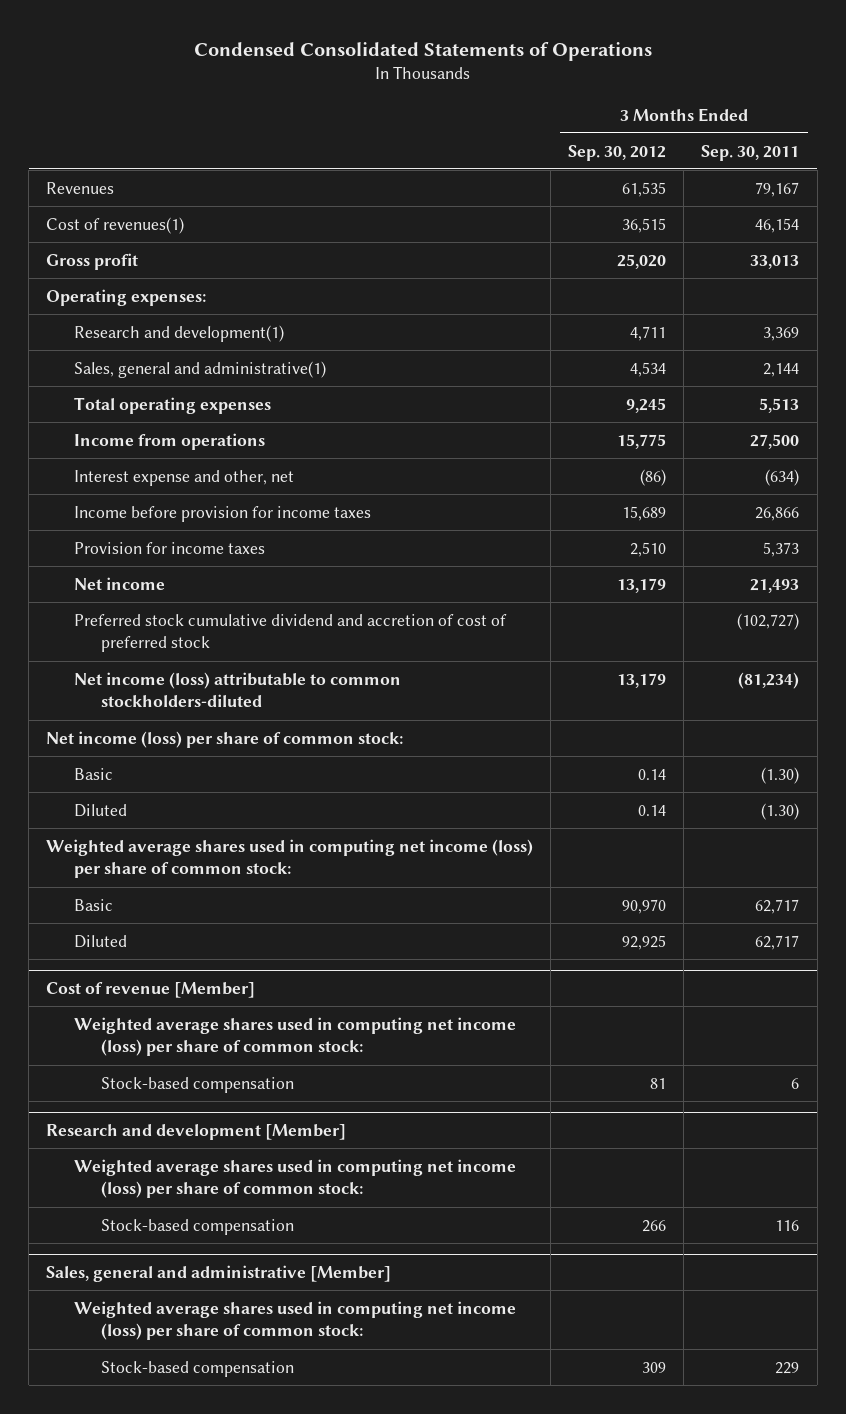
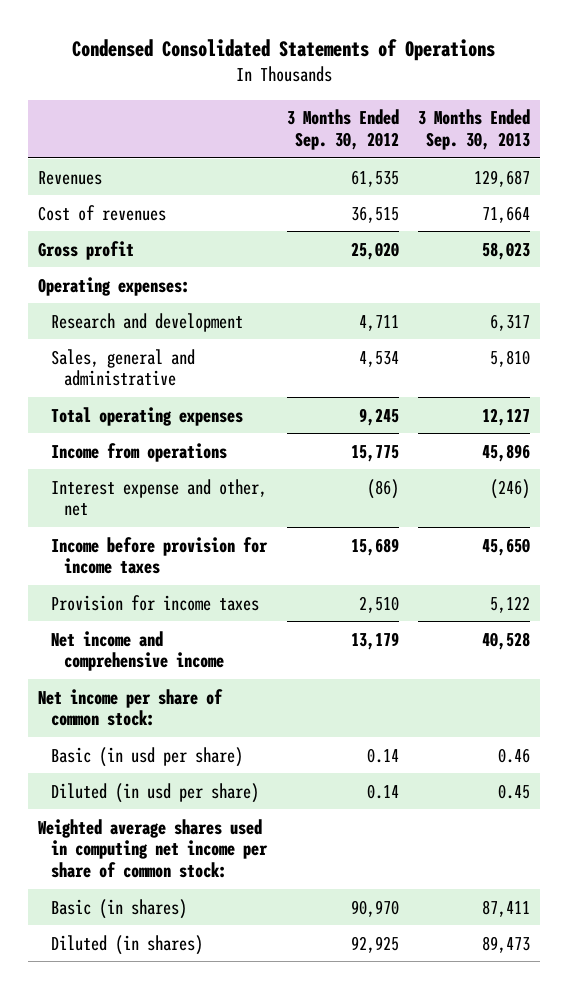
[701,144,800,161] Sep. 30, 2011 -> none
none -> [418,109,531,151] 3 Months Ended Sep. 30, 2013
[46,216,185,234] Cost of revenues(1) -> [37,204,166,221] Cost of revenues
[73,324,284,342] Research and development(1) -> [50,312,243,332] Research and development
[73,360,326,378] Sales, general and administrative(1) -> [50,348,195,387] Sales, general and administrative
[73,613,507,653] Preferred stock cumulative dividend and accretion of cost of preferred stock -> none
[73,671,401,708] Net income (loss) attributable to common stockholders-diluted -> none
[46,981,256,998] Cost of revenue [Member] -> none
[73,1016,516,1057] Weighted average shares used in computing net income (loss) per share of common stock: -> none
[101,1076,295,1093] Stock-based compensation -> none
[46,1123,347,1140] Research and development [Member] -> none
[73,1158,516,1199] Weighted average shares used in computing net income (loss) per share of common stock: -> none
[101,1218,295,1235] Stock-based compensation -> none
[46,1264,392,1282] Sales, general and administrative [Member] -> none
[73,1300,516,1341] Weighted average shares used in computing net income (loss) per share of common stock: -> none
[101,1360,295,1377] Stock-based compensation -> none
[73,576,165,590] Net income -> [50,630,225,672] Net income and comprehensive income
[46,730,404,748] Net income (loss) per share of common stock: -> [37,688,223,727] Net income per share of common stock:
[73,767,113,780] Basic -> [50,746,243,767] Basic (in usd per share)
[73,803,127,817] Diluted -> [50,782,259,803] Diluted (in usd per share)
[46,838,534,879] Weighted average shares used in computing net income (loss) per share of common stock: -> [37,818,268,879] Weighted average shares used in computing net income per share of common stock:
[73,898,113,911] Basic -> [50,898,187,919] Basic (in shares)
[73,934,127,948] Diluted -> [50,934,203,955] Diluted (in shares)

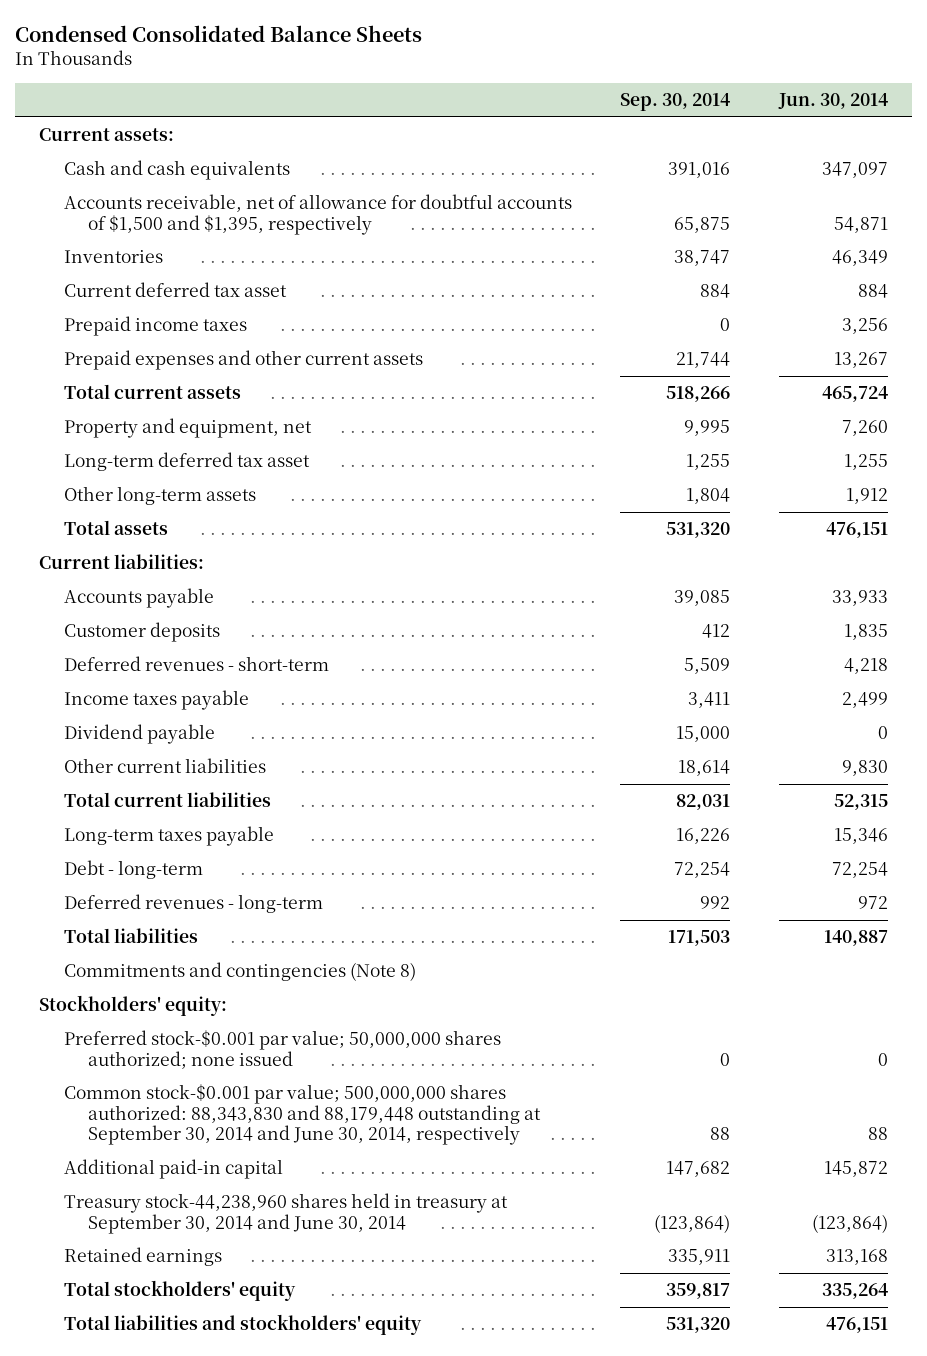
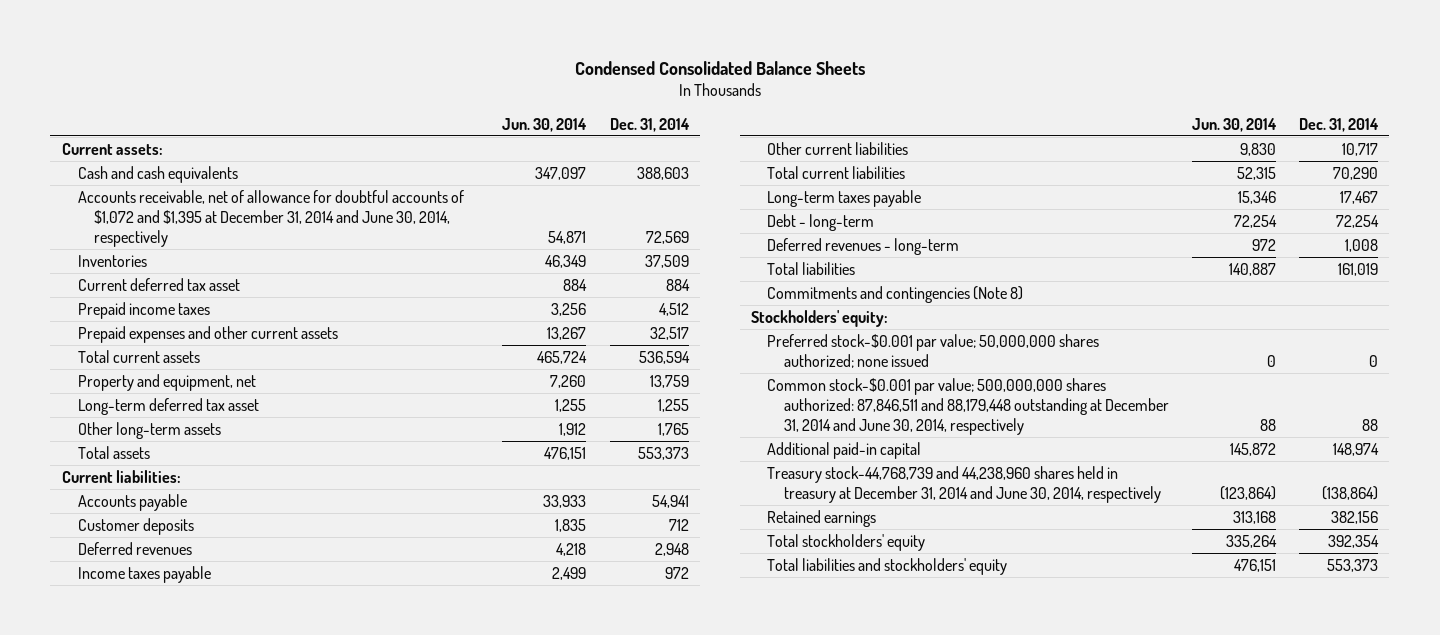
[620,93,731,112] Sep. 30, 2014 -> none
none -> [609,117,690,132] Dec. 31, 2014
[63,194,572,235] Accounts receivable, net of allowance for doubtful accounts of $1,500 and $1,395, respectively -> [78,189,465,247] Accounts receivable, net of allowance for doubtful accounts of $1,072 and $1,395 at December 31, 2014 and June 30, 2014, respectively
[63,656,329,672] Deferred revenues - short-term -> [78,541,193,555] Deferred revenues
[63,724,215,745] Dividend payable -> none
[63,1084,542,1146] Common stock-$0.001 par value; 500,000,000 shares authorized: 88,343,830 and 88,179,448 outstanding at September 30, 2014 and June 30, 2014, respectively -> [767,377,1169,435] Common stock-$0.001 par value; 500,000,000 shares authorized: 87,846,511 and 88,179,448 outstanding at December 31, 2014 and June 30, 2014, respectively
[63,1193,508,1234] Treasury stock-44,238,960 shares held in treasury at September 30, 2014 and June 30, 2014 -> [767,465,1161,503] Treasury stock-44,768,739 and 44,238,960 shares held in treasury at December 31, 2014 and June 30, 2014, respectively

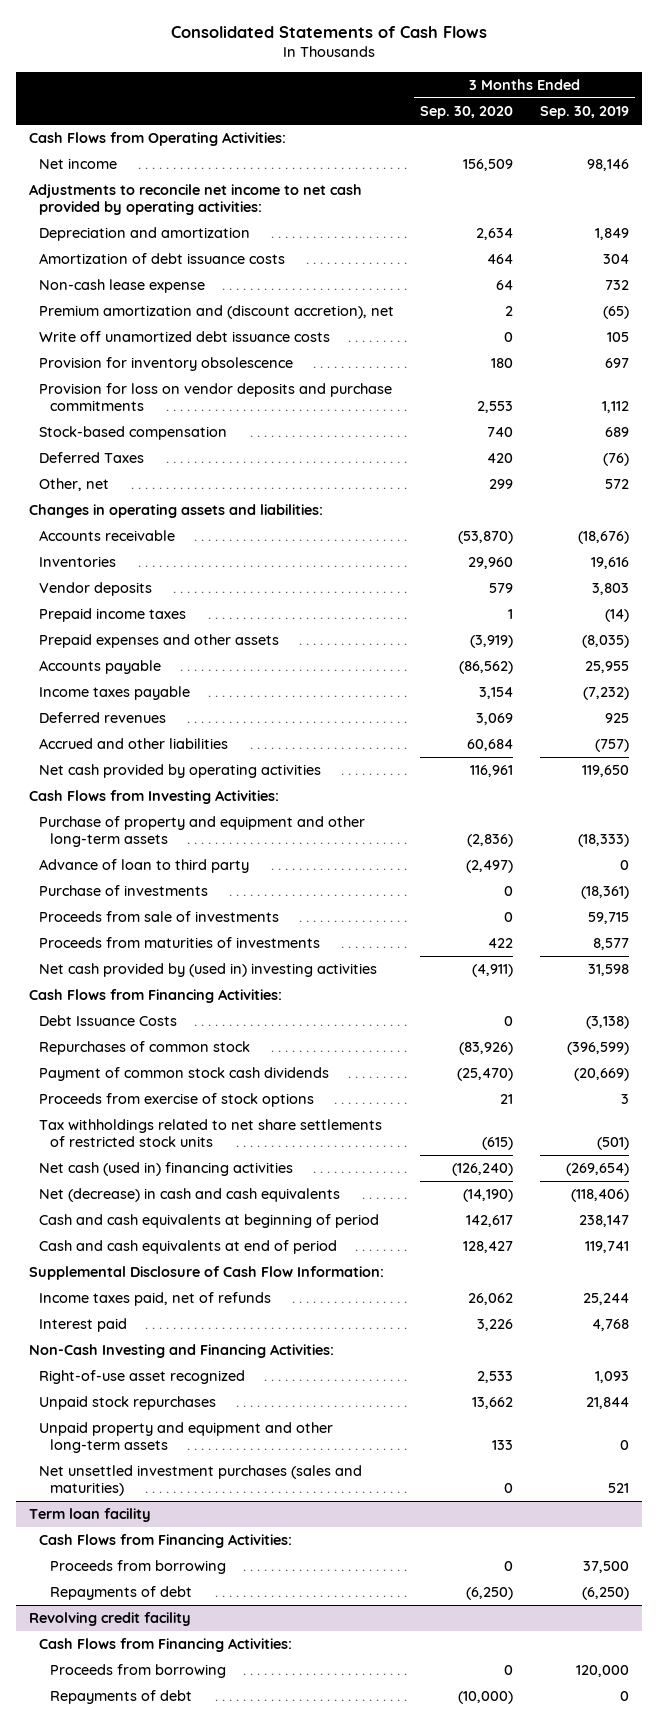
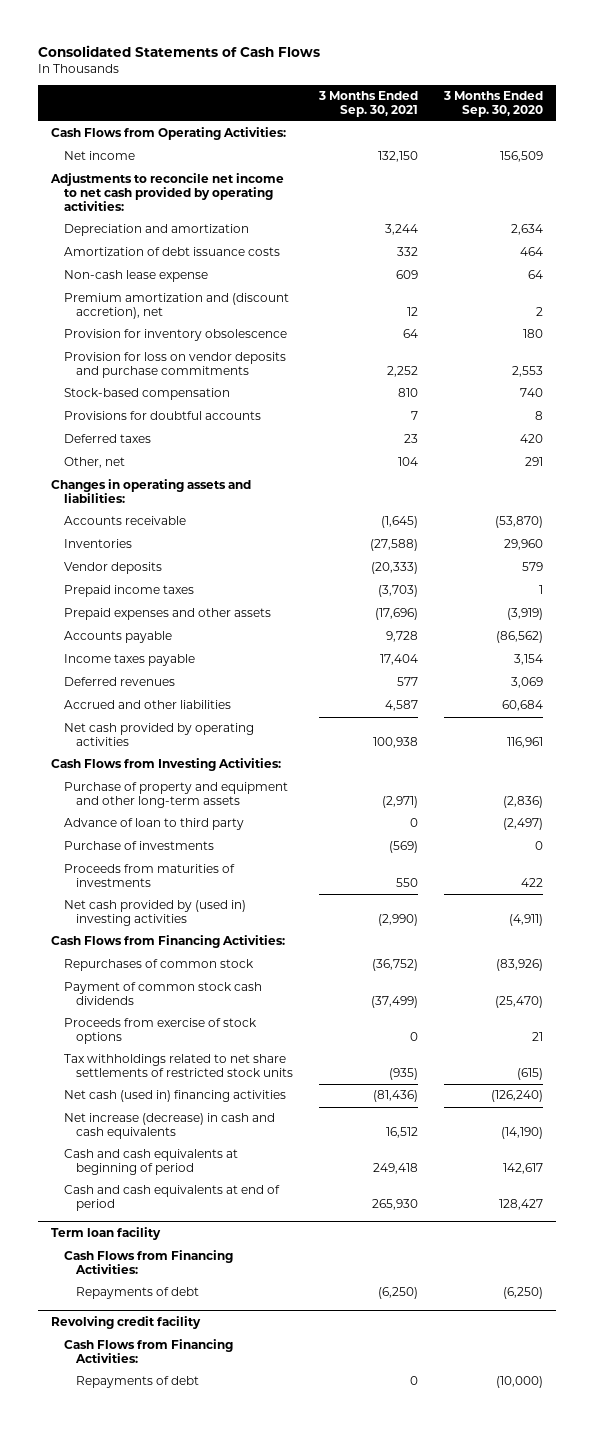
[539,106,629,120] Sep. 30, 2019 -> none
none -> [317,90,418,117] 3 Months Ended Sep. 30, 2021
[39,331,331,343] Write off unamortized debt issuance costs -> none
none -> [63,411,261,421] Provisions for doubtful accounts
[39,452,145,464] Deferred Taxes -> [63,434,151,444] Deferred taxes
[489,479,514,490] 299 -> [524,457,543,467] 291
[39,911,280,923] Proceeds from sale of investments -> none
[39,1015,178,1027] Debt Issuance Costs -> none
[39,1188,341,1203] Net (decrease) in cash and cash equivalents -> [63,1113,275,1140] Net increase (decrease) in cash and cash equivalents
[28,1266,384,1281] Supplemental Disclosure of Cash Flow Information: -> none
[39,1292,272,1307] Income taxes paid, net of refunds -> none
[39,1318,128,1333] Interest paid -> none
[28,1344,334,1359] Non-Cash Investing and Financing Activities: -> none
[39,1370,246,1385] Right-of-use asset recognized -> none
[39,1396,217,1411] Unpaid stock repurchases -> none
[39,1422,334,1454] Unpaid property and equipment and other long-term assets -> none
[39,1465,363,1497] Net unsettled investment purchases (sales and maturities) -> none
[50,1560,227,1575] Proceeds from borrowing -> none
[50,1664,227,1679] Proceeds from borrowing -> none

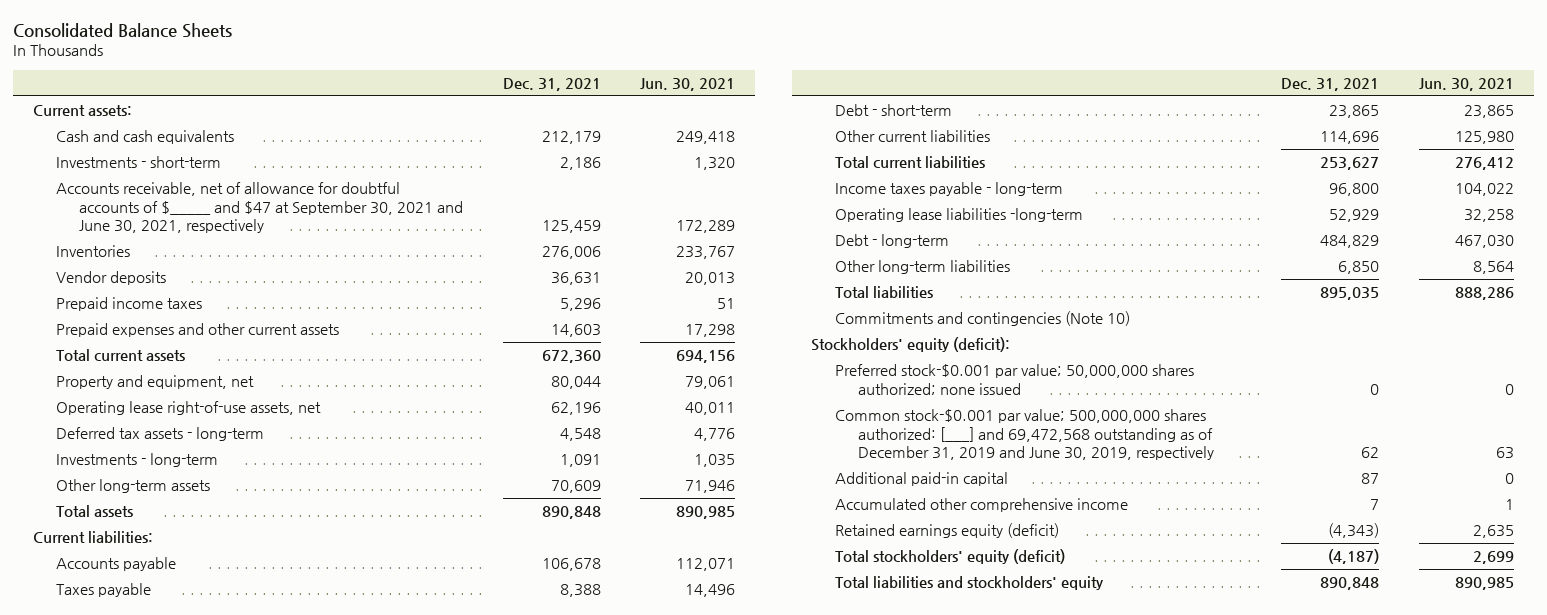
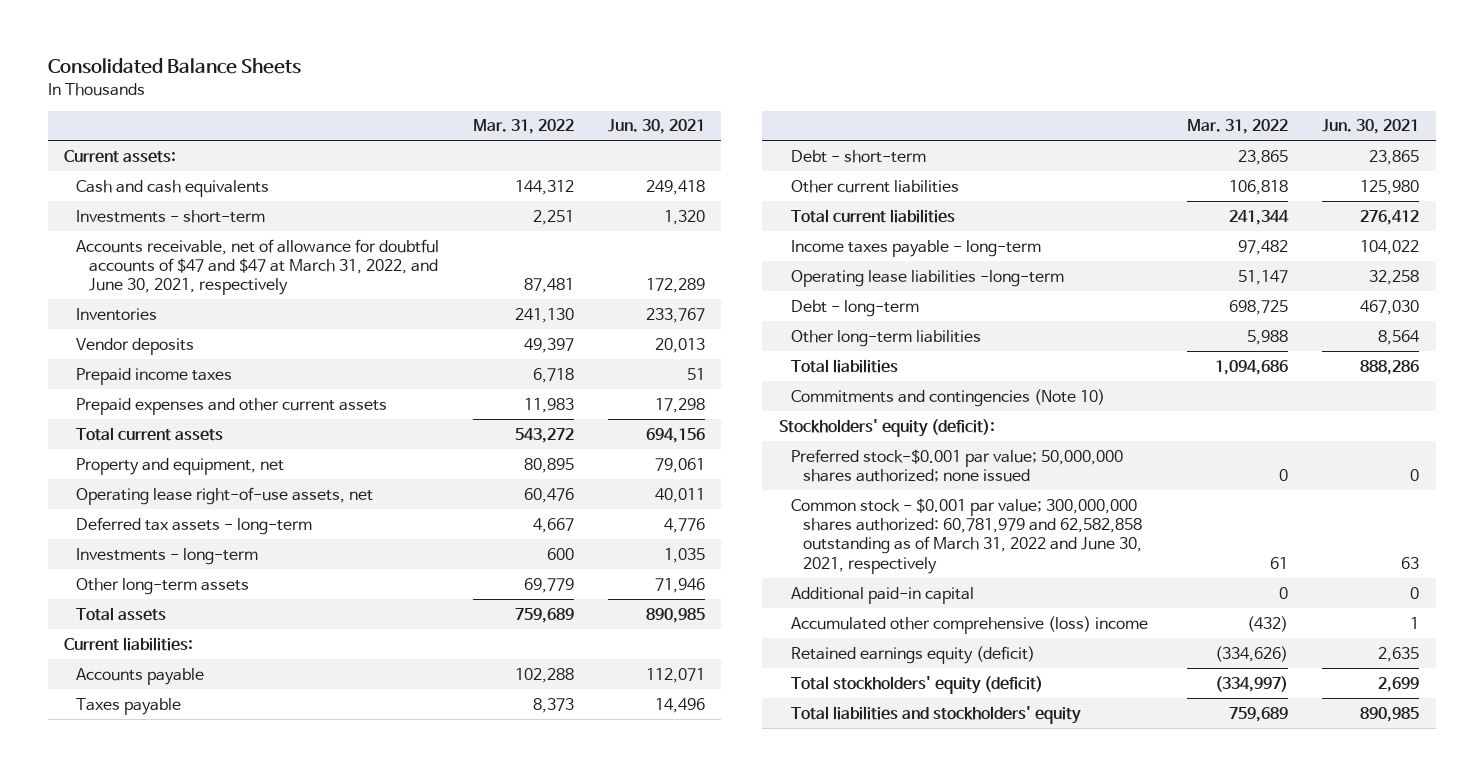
[502,77,601,91] Dec. 31, 2021 -> none
none -> [473,119,575,135] Mar. 31, 2022
[55,182,464,234] Accounts receivable, net of allowance for doubtful accounts of $_____ and $47 at September 30, 2021 and June 30, 2021, respectively -> [76,238,440,296] Accounts receivable, net of allowance for doubtful accounts of $47 and $47 at March 31, 2022, and June 30, 2021, respectively
[834,409,1214,461] Common stock-$0.001 par value; 500,000,000 shares authorized: [___] and 69,472,568 outstanding as of December 31, 2019 and June 30, 2019, respectively -> [790,497,1142,574] Common stock - $0.001 par value; 300,000,000 shares authorized: 60,781,979 and 62,582,858 outstanding as of March 31, 2022 and June 30, 2021, respectively
[834,498,1128,513] Accumulated other comprehensive income -> [790,615,1148,634] Accumulated other comprehensive (loss) income

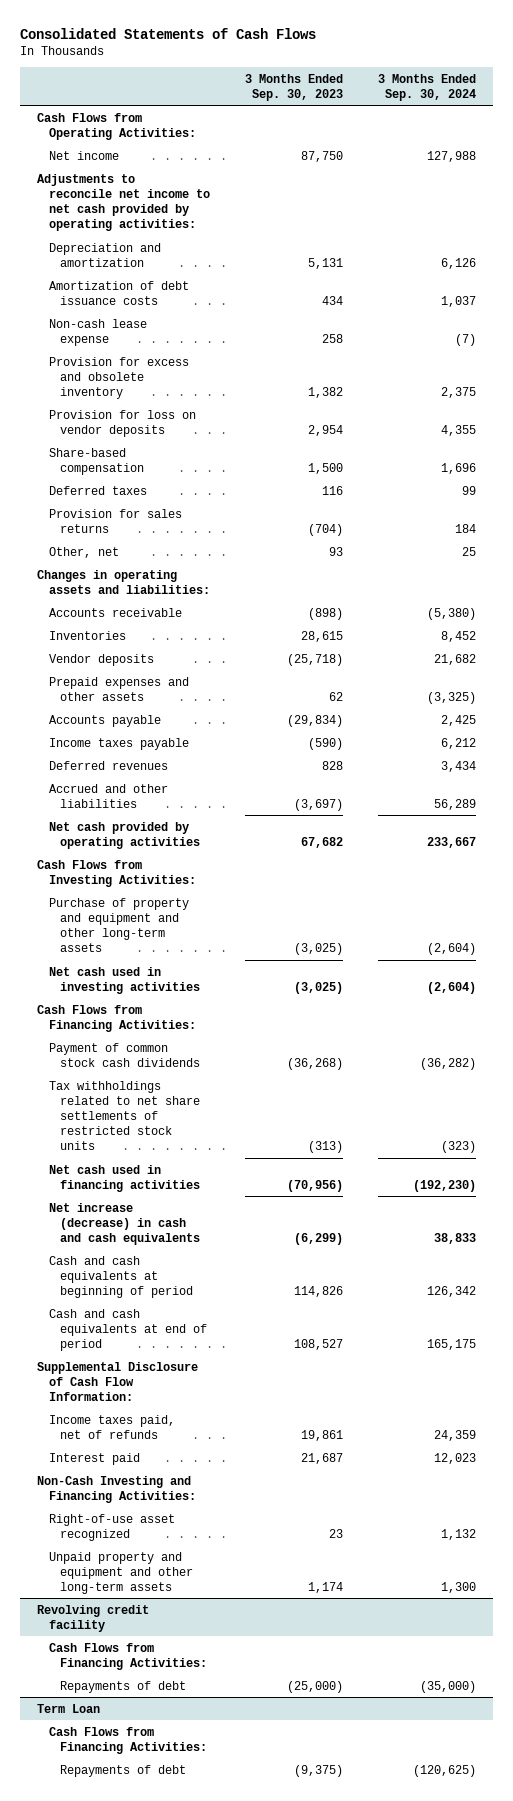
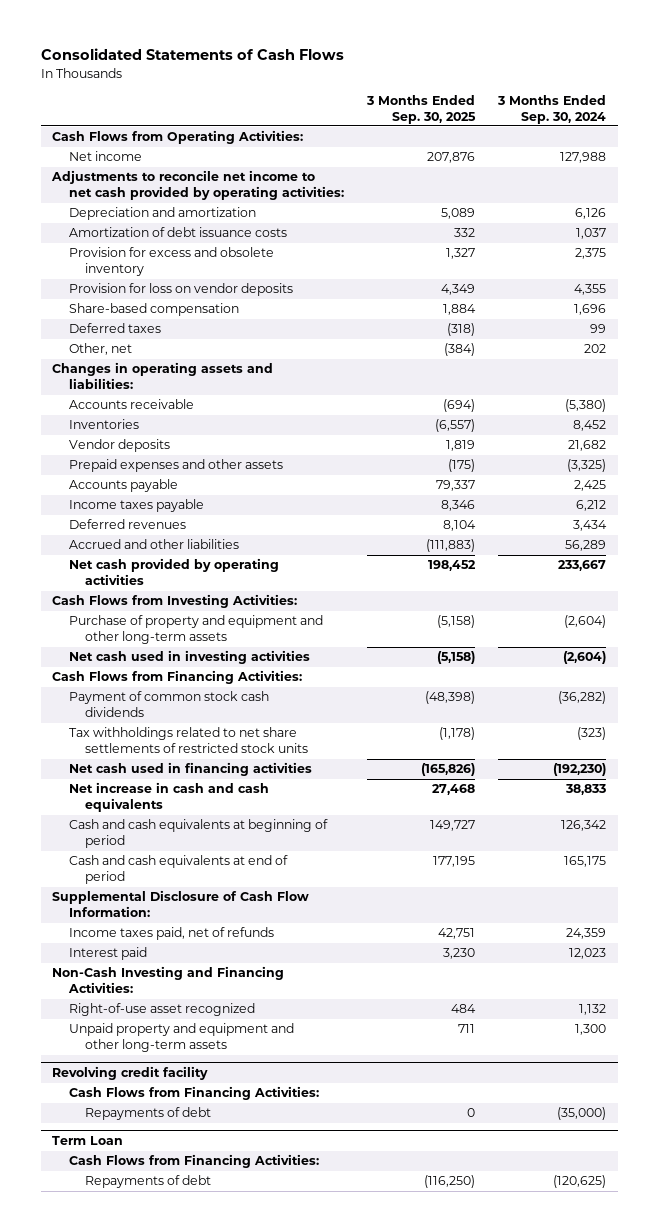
[244,73,343,101] 3 Months Ended Sep. 30, 2023 -> none
none -> [365,94,476,124] 3 Months Ended Sep. 30, 2025
[48,318,147,346] Non-cash lease expense -> none
[48,508,182,533] Provision for sales returns -> none
[461,546,476,556] 25 -> [583,344,606,354] 202
[48,1202,201,1245] Net increase (decrease) in cash and cash equivalents -> [68,782,269,813] Net increase in cash and cash equivalents

